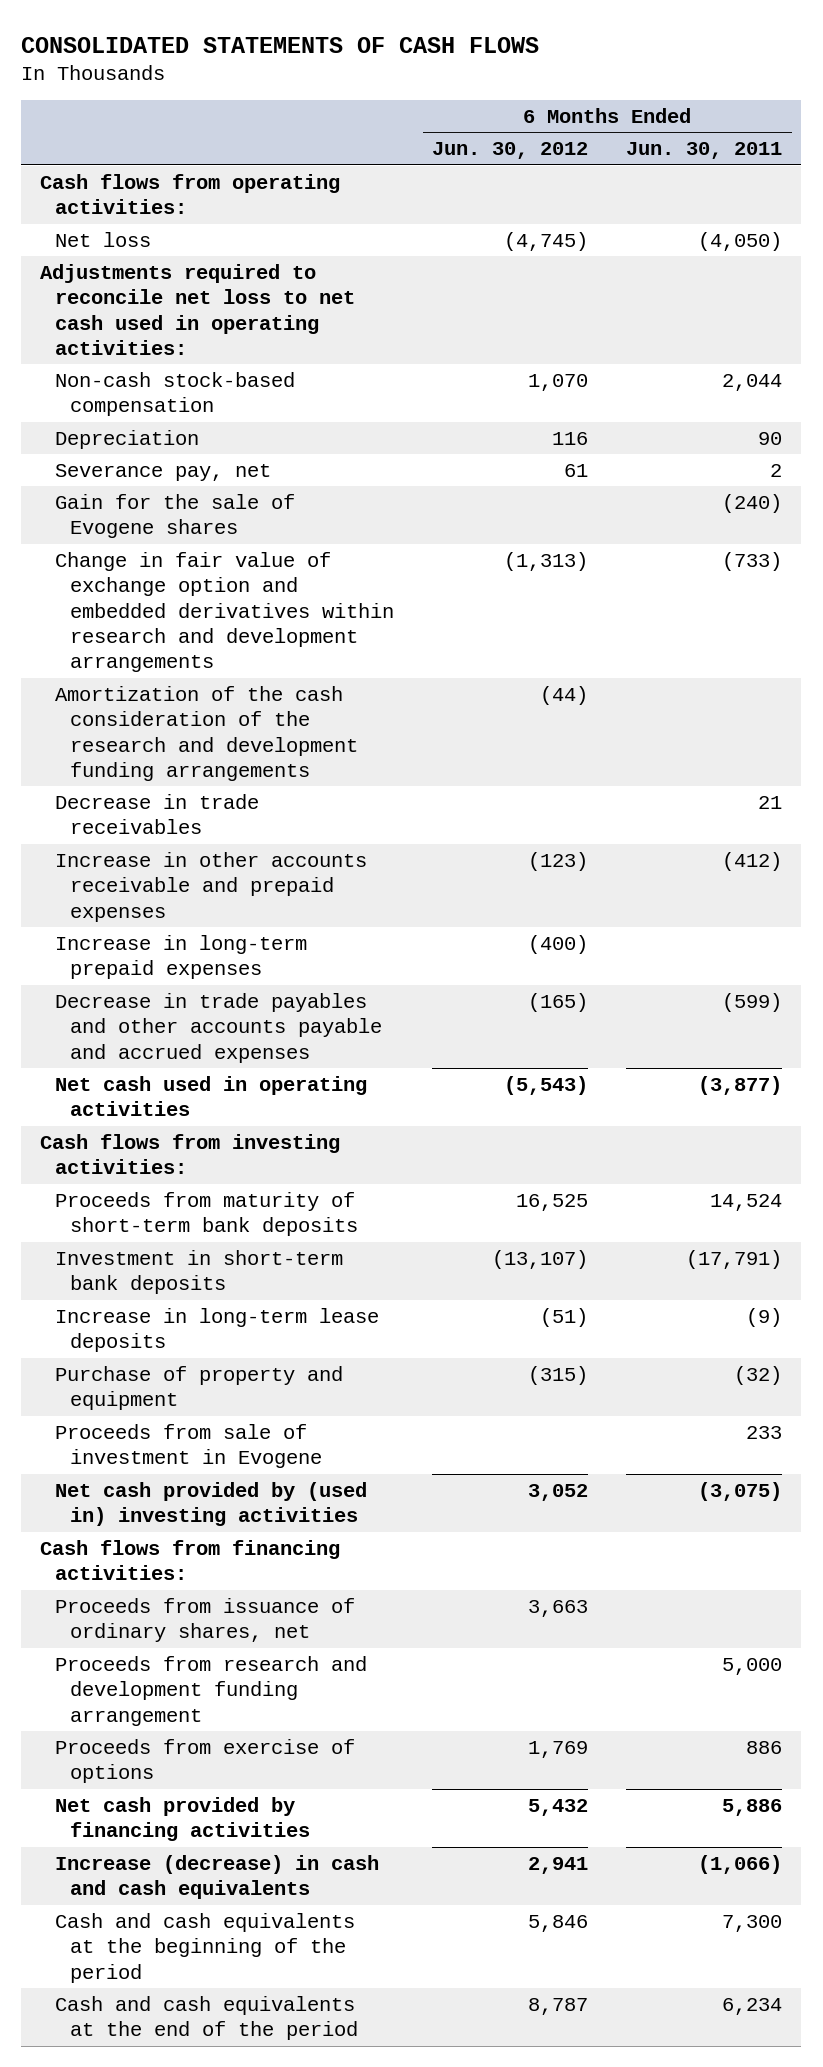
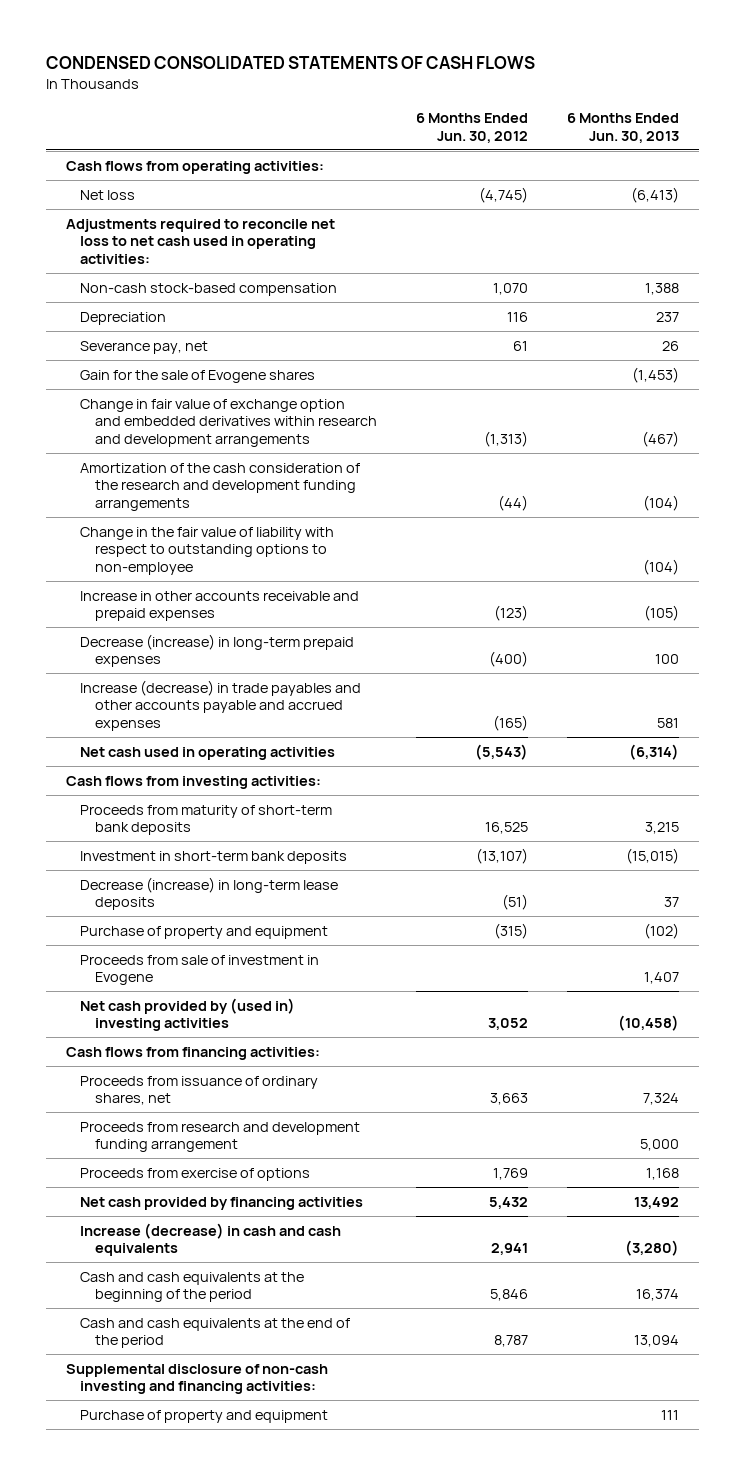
[21,36,540,53] CONSOLIDATED STATEMENTS OF CASH FLOWS -> [46,55,536,69] CONDENSED CONSOLIDATED STATEMENTS OF CASH FLOWS
[626,142,783,160] Jun. 30, 2011 -> none
none -> [567,113,680,143] 6 Months Ended Jun. 30, 2013
[55,793,260,835] Decrease in trade receivables -> none
none -> [80,526,335,575] Change in the fair value of liability with respect to outstanding options to non-employee
[55,934,308,980] Increase in long-term prepaid expenses -> [80,633,355,668] Decrease (increase) in long-term prepaid expenses
[55,992,383,1063] Decrease in trade payables and other accounts payable and accrued expenses -> [80,679,362,731] Increase (decrease) in trade payables and other accounts payable and accrued expenses
[55,1307,380,1353] Increase in long-term lease deposits -> [80,876,339,911] Decrease (increase) in long-term lease deposits
none -> [65,1363,328,1395] Supplemental disclosure of non-cash investing and financing activities:
none -> [80,1409,329,1423] Purchase of property and equipment

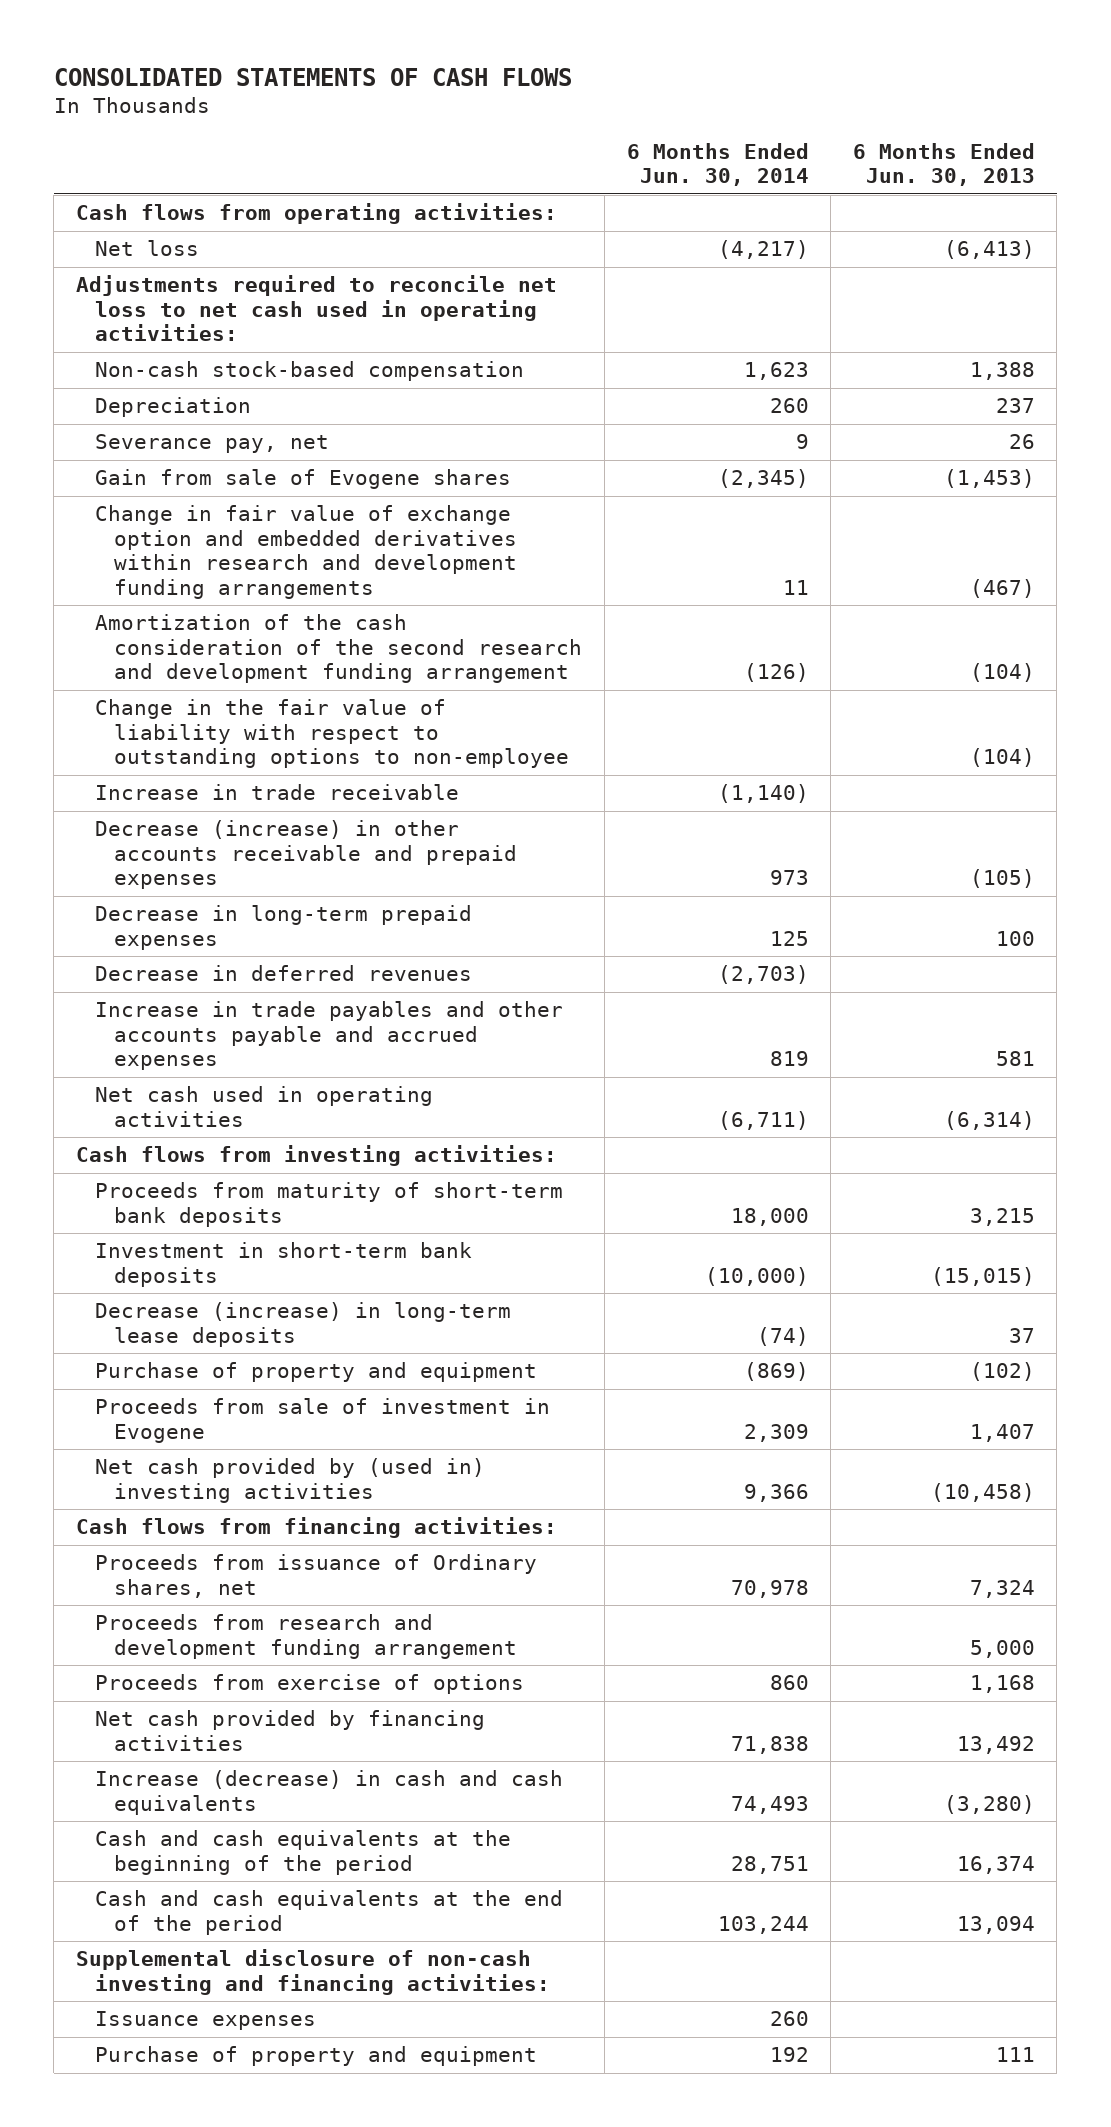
[46,55,536,69] CONDENSED CONSOLIDATED STATEMENTS OF CASH FLOWS -> [53,67,572,86] CONSOLIDATED STATEMENTS OF CASH FLOWS
[416,113,529,143] 6 Months Ended Jun. 30, 2012 -> none
none -> [626,142,809,187] 6 Months Ended Jun. 30, 2014
[80,369,316,383] Gain for the sale of Evogene shares -> [95,469,512,490] Gain from sale of Evogene shares
[80,398,377,447] Change in fair value of exchange option and embedded derivatives within research and development arrangements -> [95,505,518,599] Change in fair value of exchange option and embedded derivatives within research and development funding arrangements
[80,462,361,511] Amortization of the cash consideration of the research and development funding arrangements -> [95,614,583,684] Amortization of the cash consideration of the second research and development funding arrangement
none -> [95,784,460,801] Increase in trade receivable
[80,590,360,622] Increase in other accounts receivable and prepaid expenses -> [95,820,518,890] Decrease (increase) in other accounts receivable and prepaid expenses
[80,633,355,668] Decrease (increase) in long-term prepaid expenses -> [95,905,473,950] Decrease in long-term prepaid expenses
none -> [95,965,473,982] Decrease in deferred revenues
[80,679,362,731] Increase (decrease) in trade payables and other accounts payable and accrued expenses -> [95,1001,564,1071] Increase in trade payables and other accounts payable and accrued expenses
[80,1075,319,1106] Proceeds from issuance of ordinary shares, net -> [95,1554,538,1598] Proceeds from issuance of Ordinary shares, net
none -> [95,2011,317,2031] Issuance expenses

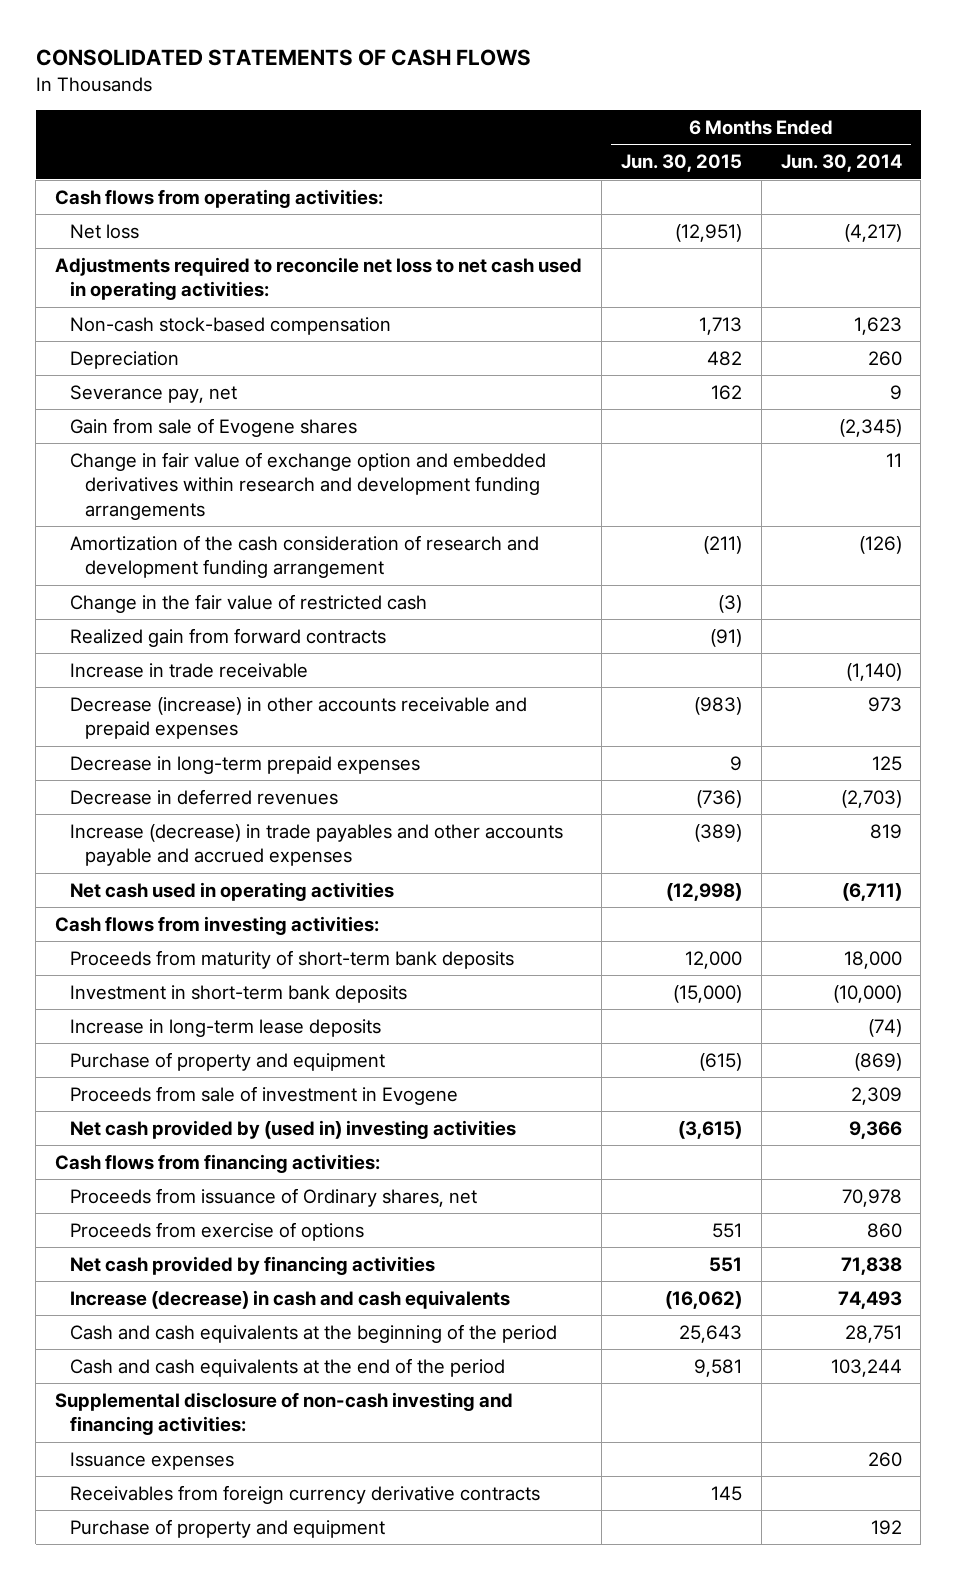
[852,142,1035,187] 6 Months Ended Jun. 30, 2013 -> none
none -> [620,154,742,173] Jun. 30, 2015
[95,699,570,769] Change in the fair value of liability with respect to outstanding options to non-employee -> none
[95,614,583,684] Amortization of the cash consideration of the second research and development funding arrangement -> [70,534,540,579] Amortization of the cash consideration of research and development funding arrangement
none -> [70,593,428,613] Change in the fair value of restricted cash
none -> [70,627,387,647] Realized gain from forward contracts
[95,1001,564,1071] Increase in trade payables and other accounts payable and accrued expenses -> [70,823,564,867] Increase (decrease) in trade payables and other accounts payable and accrued expenses
[95,1302,512,1347] Decrease (increase) in long-term lease deposits -> [70,1018,382,1037] Increase in long-term lease deposits
[95,1614,518,1659] Proceeds from research and development funding arrangement -> none
none -> [70,1484,541,1504] Receivables from foreign currency derivative contracts

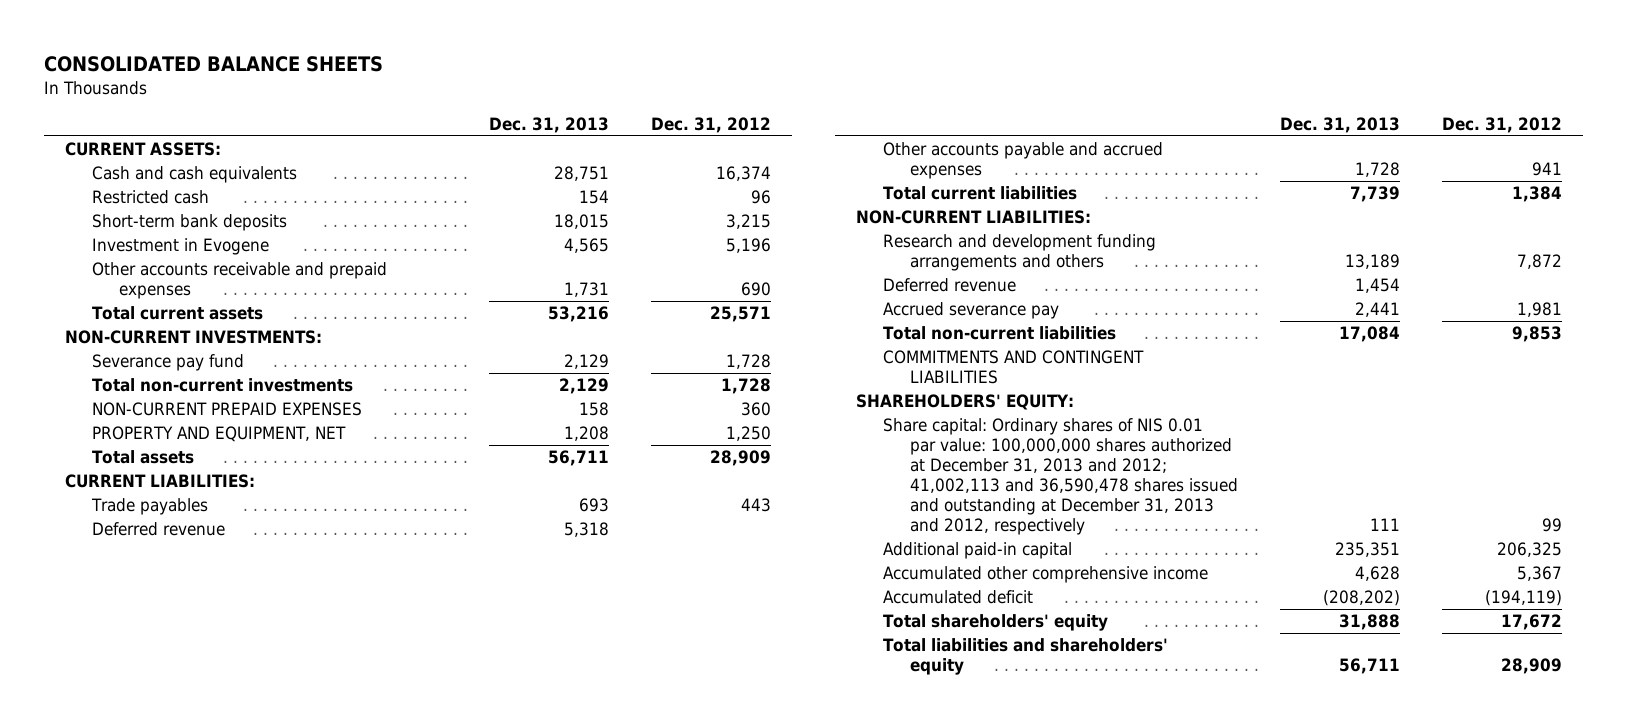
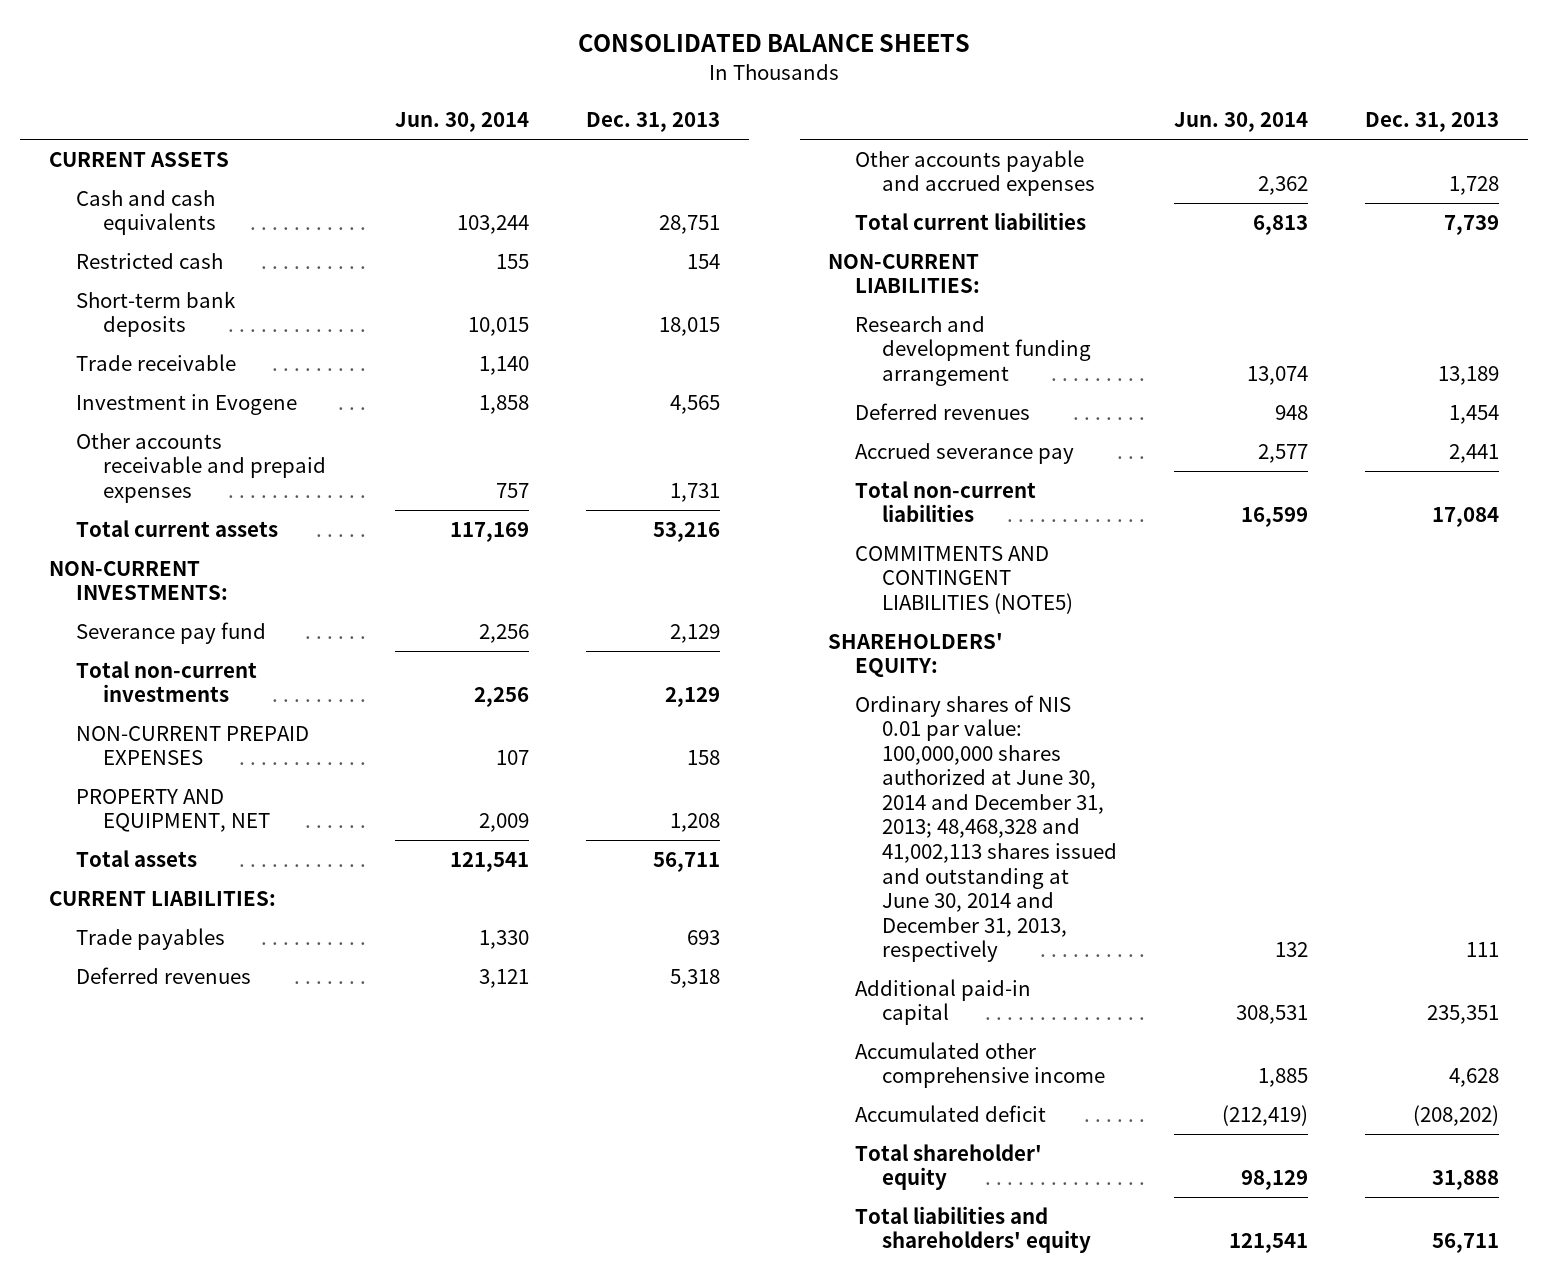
[651,116,772,133] Dec. 31, 2012 -> none
none -> [394,112,529,133] Jun. 30, 2014
[65,142,222,157] CURRENT ASSETS: -> [49,151,230,167] CURRENT ASSETS
none -> [75,353,236,371] Trade receivable
[92,522,226,537] Deferred revenue -> [75,966,251,984] Deferred revenues
[882,234,1156,272] Research and development funding arrangements and others -> [855,315,1091,386] Research and development funding arrangement
[882,278,1016,293] Deferred revenue -> [855,402,1031,420] Deferred revenues
[882,350,1144,385] COMMITMENTS AND CONTINGENT LIABILITIES -> [855,545,1073,614] COMMITMENTS AND CONTINGENT LIABILITIES (NOTE5)
[882,418,1238,535] Share capital: Ordinary shares of NIS 0.01 par value: 100,000,000 shares authorized at December 31, 2013 and 2012; 41,002,113 and 36,590,478 shares issued and outstanding at December 31, 2013 and 2012, respectively -> [855,694,1117,963] Ordinary shares of NIS 0.01 par value: 100,000,000 shares authorized at June 30, 2014 and December 31, 2013; 48,468,328 and 41,002,113 shares issued and outstanding at June 30, 2014 and December 31, 2013, respectively
[882,614,1108,632] Total shareholders' equity -> [855,1143,1043,1191] Total shareholder' equity

